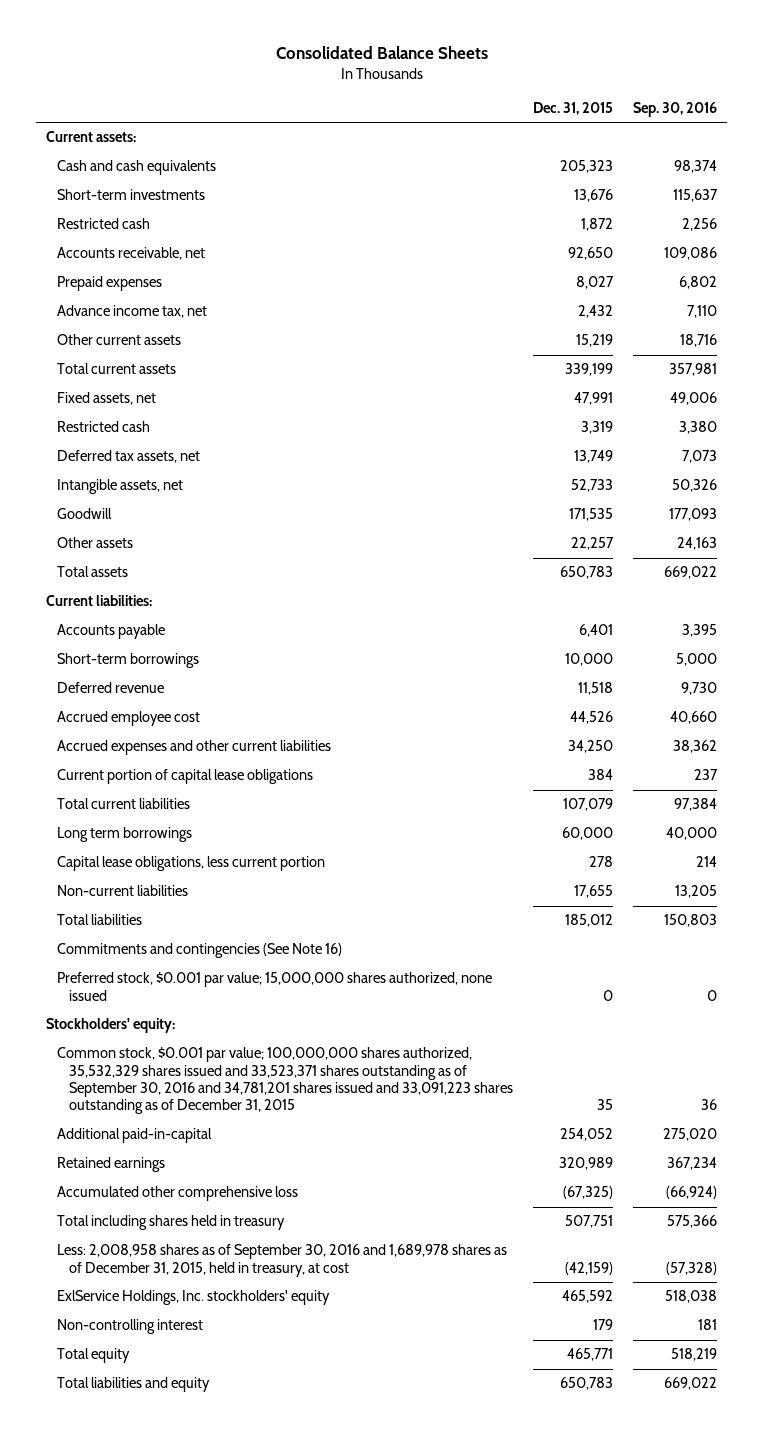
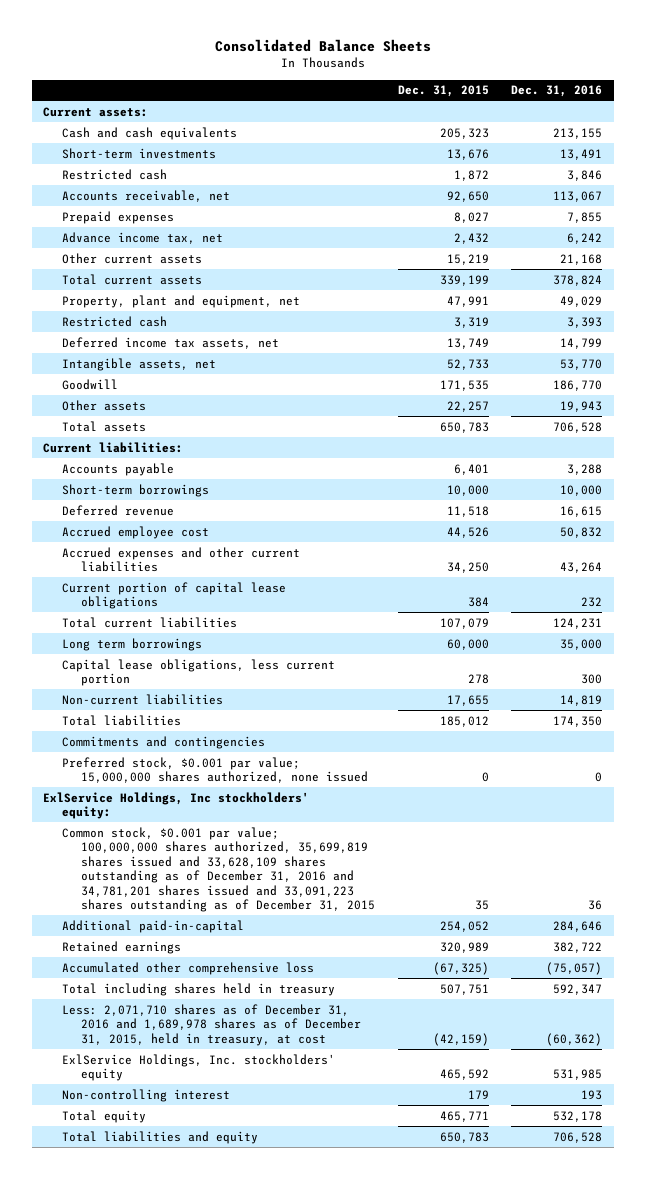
[632,101,717,117] Sep. 30, 2016 -> none
none -> [511,85,603,98] Dec. 31, 2016
[57,392,157,406] Fixed assets, net -> [62,294,301,308] Property, plant and equipment, net
[57,450,201,464] Deferred tax assets, net -> [62,336,280,349] Deferred income tax assets, net
[57,943,343,959] Commitments and contingencies (See Note 16) -> [62,735,266,749] Commitments and contingencies
[46,1018,176,1034] Stockholders' equity: -> [43,791,310,820] ExlService Holdings, Inc stockholders' equity:
[57,1047,513,1115] Common stock, $0.001 par value; 100,000,000 shares authorized, 35,532,329 shares issued and 33,523,371 shares outstanding as of September 30, 2016 and 34,781,201 shares issued and 33,091,223 shares outstanding as of December 31, 2015 -> [62,826,376,913] Common stock, $0.001 par value; 100,000,000 shares authorized, 35,699,819 shares issued and 33,628,109 shares outstanding as of December 31, 2016 and 34,781,201 shares issued and 33,091,223 shares outstanding as of December 31, 2015
[57,1244,508,1277] Less: 2,008,958 shares as of September 30, 2016 and 1,689,978 shares as of December 31, 2015, held in treasury, at cost -> [62,1003,362,1046] Less: 2,071,710 shares as of December 31, 2016 and 1,689,978 shares as of December 31, 2015, held in treasury, at cost

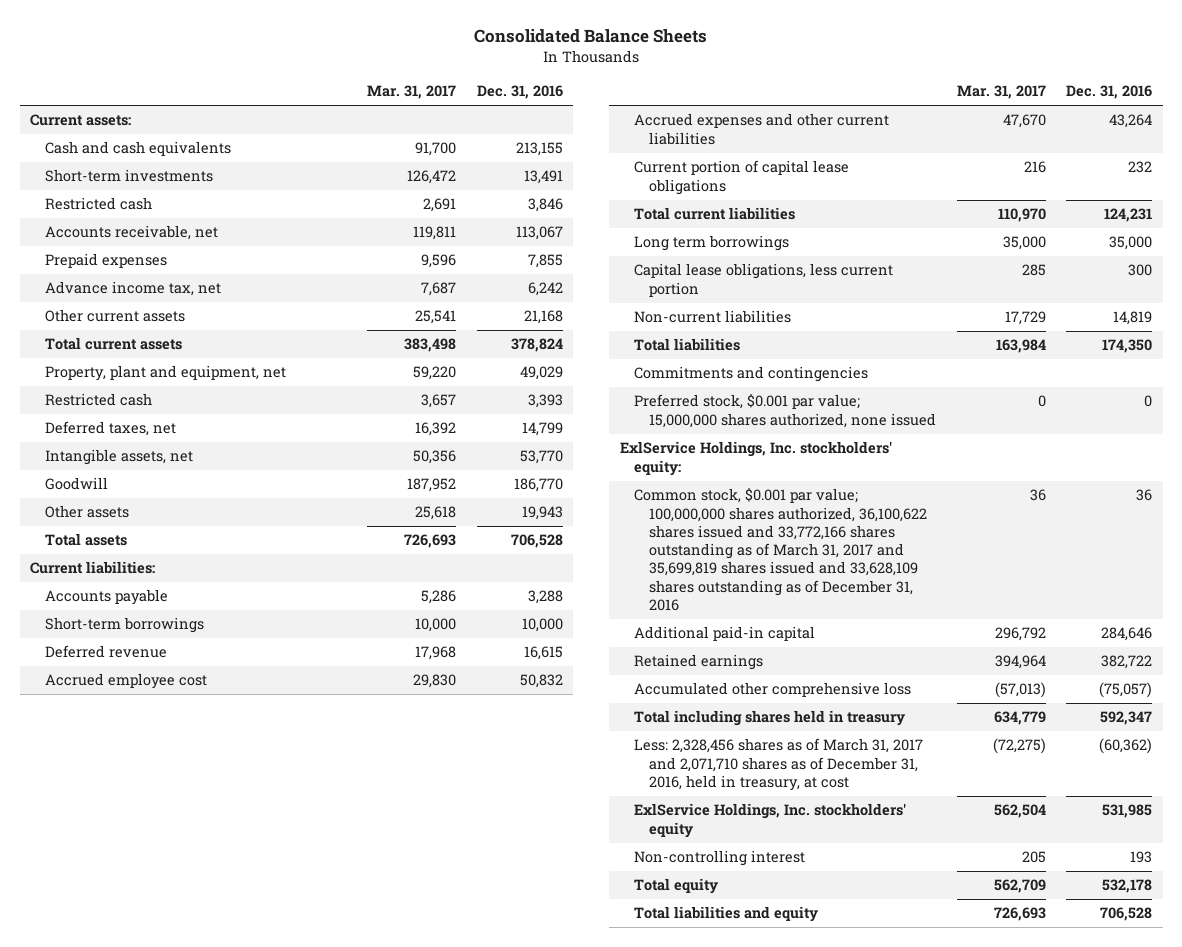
[397,85,489,98] Dec. 31, 2015 -> none
none -> [367,85,457,100] Mar. 31, 2017
[62,336,280,349] Deferred income tax assets, net -> [44,421,176,437] Deferred taxes, net
[43,791,310,820] ExlService Holdings, Inc stockholders' equity: -> [619,441,892,476] ExlService Holdings, Inc. stockholders' equity:
[62,826,376,913] Common stock, $0.001 par value; 100,000,000 shares authorized, 35,699,819 shares issued and 33,628,109 shares outstanding as of December 31, 2016 and 34,781,201 shares issued and 33,091,223 shares outstanding as of December 31, 2015 -> [634,488,928,611] Common stock, $0.001 par value; 100,000,000 shares authorized, 36,100,622 shares issued and 33,772,166 shares outstanding as of March 31, 2017 and 35,699,819 shares issued and 33,628,109 shares outstanding as of December 31, 2016
[62,919,245,933] Additional paid-in-capital -> [634,626,816,642] Additional paid-in capital
[62,1003,362,1046] Less: 2,071,710 shares as of December 31, 2016 and 1,689,978 shares as of December 31, 2015, held in treasury, at cost -> [634,738,924,791] Less: 2,328,456 shares as of March 31, 2017 and 2,071,710 shares as of December 31, 2016, held in treasury, at cost

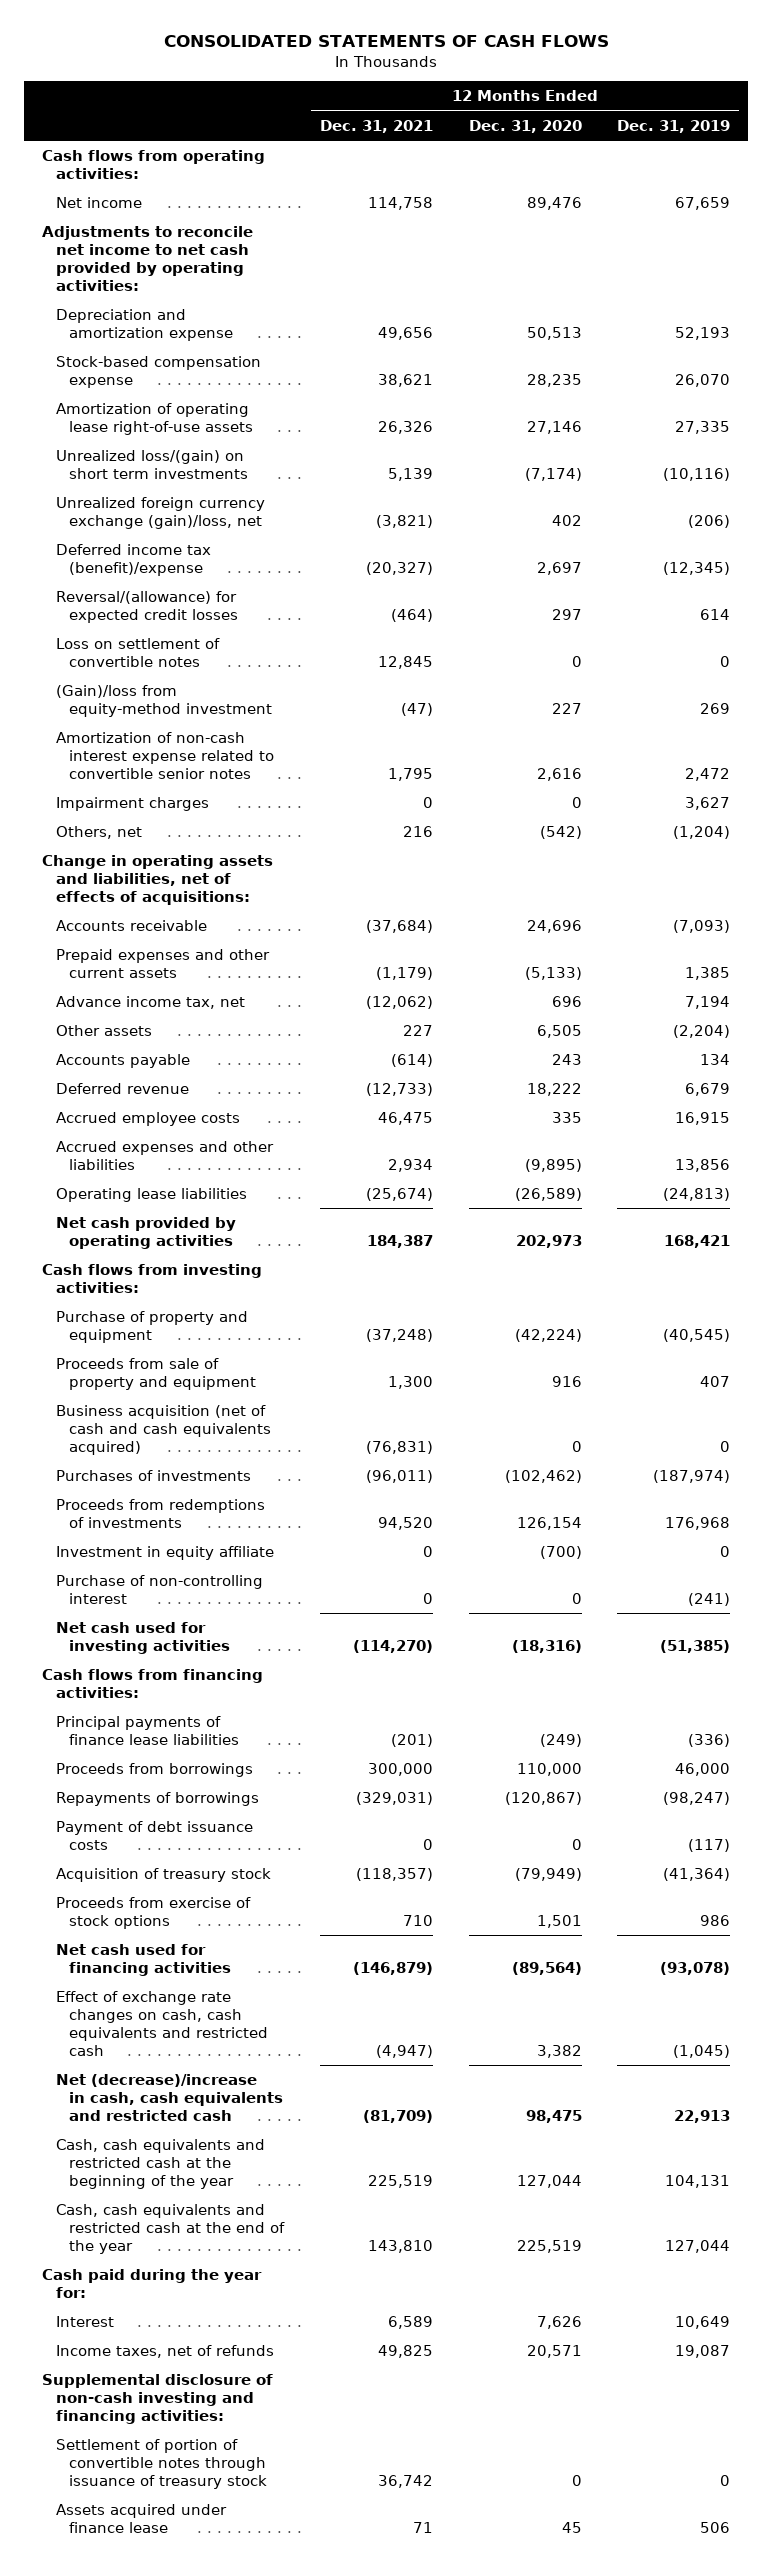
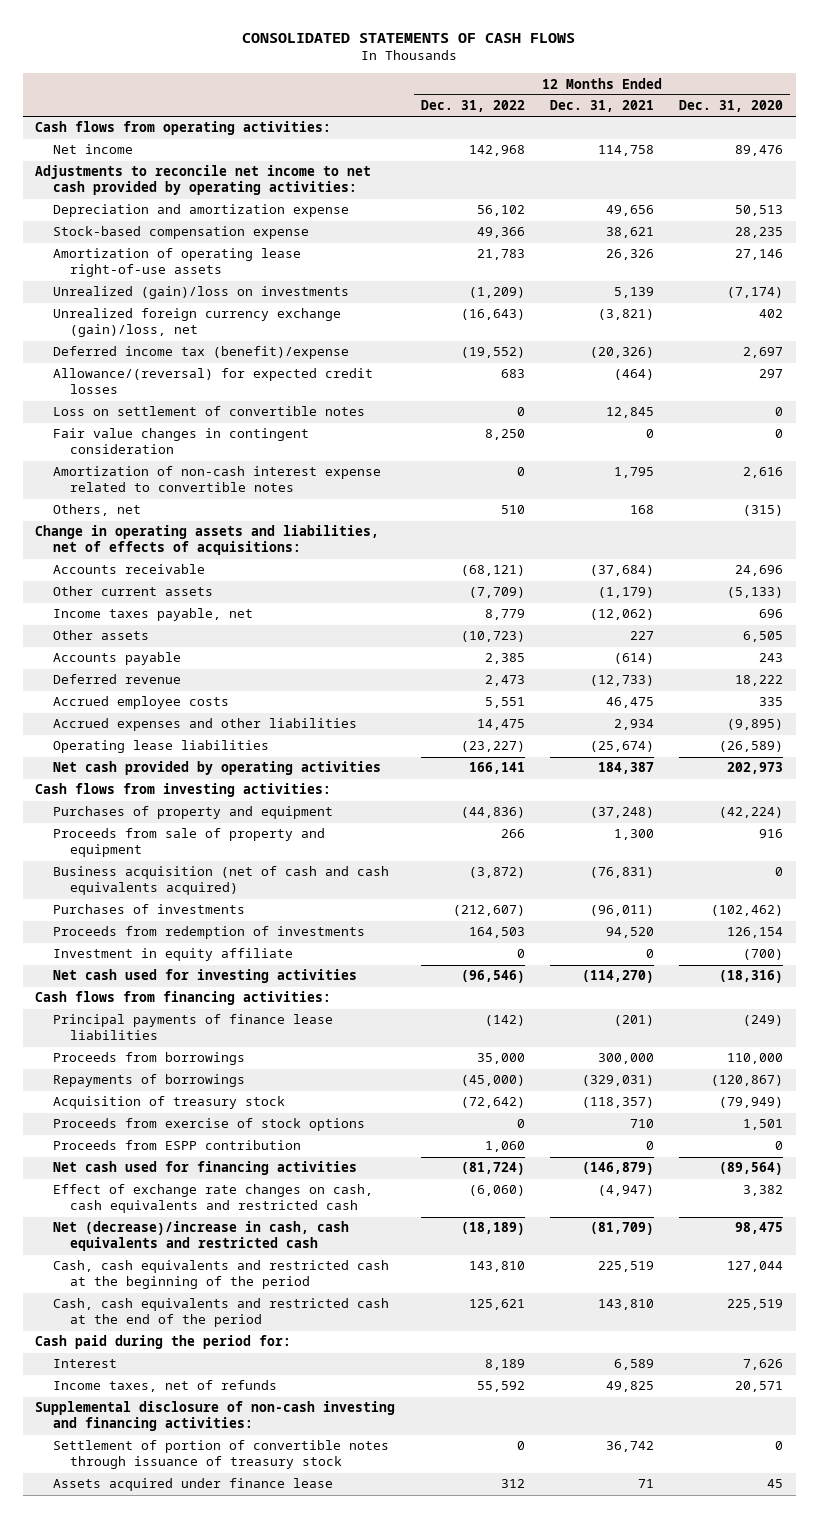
[617,119,731,133] Dec. 31, 2019 -> none
none -> [420,100,525,113] Dec. 31, 2022
[55,450,249,479] Unrealized loss/(gain) on short term investments -> [52,286,349,300] Unrealized (gain)/loss on investments
[365,561,433,575] (20,327) -> [589,347,654,359] (20,326)
[55,591,239,623] Reversal/(allowance) for expected credit losses -> [52,368,373,395] Allowance/(reversal) for expected credit losses
[55,685,273,717] (Gain)/loss from equity-method investment -> none
[55,797,209,812] Impairment charges -> none
none -> [52,428,309,455] Fair value changes in contingent consideration
[55,732,275,779] Amortization of non-cash interest expense related to convertible senior notes -> [52,466,381,493] Amortization of non-cash interest expense related to convertible notes
[402,826,433,838] 216 -> [629,505,654,515] 168
[539,826,582,840] (542) -> [743,505,784,517] (315)
[55,949,270,978] Prepaid expenses and other current assets -> [52,586,213,597] Other current assets
[55,996,245,1010] Advance income tax, net -> [52,608,253,622] Income taxes payable, net
[55,1311,248,1343] Purchase of property and equipment -> [52,806,333,820] Purchases of property and equipment
[55,1499,265,1528] Proceeds from redemptions of investments -> [52,926,365,940] Proceeds from redemption of investments
[55,1575,263,1604] Purchase of non-controlling interest -> none
[55,1821,253,1850] Payment of debt issuance costs -> none
none -> [52,1140,301,1151] Proceeds from ESPP contribution
[55,2139,265,2189] Cash, cash equivalents and restricted cash at the beginning of the year -> [52,1260,389,1290] Cash, cash equivalents and restricted cash at the beginning of the period
[55,2204,286,2254] Cash, cash equivalents and restricted cash at the end of the year -> [52,1298,389,1328] Cash, cash equivalents and restricted cash at the end of the period
[42,2269,263,2298] Cash paid during the year for: -> [35,1335,292,1350] Cash paid during the period for:

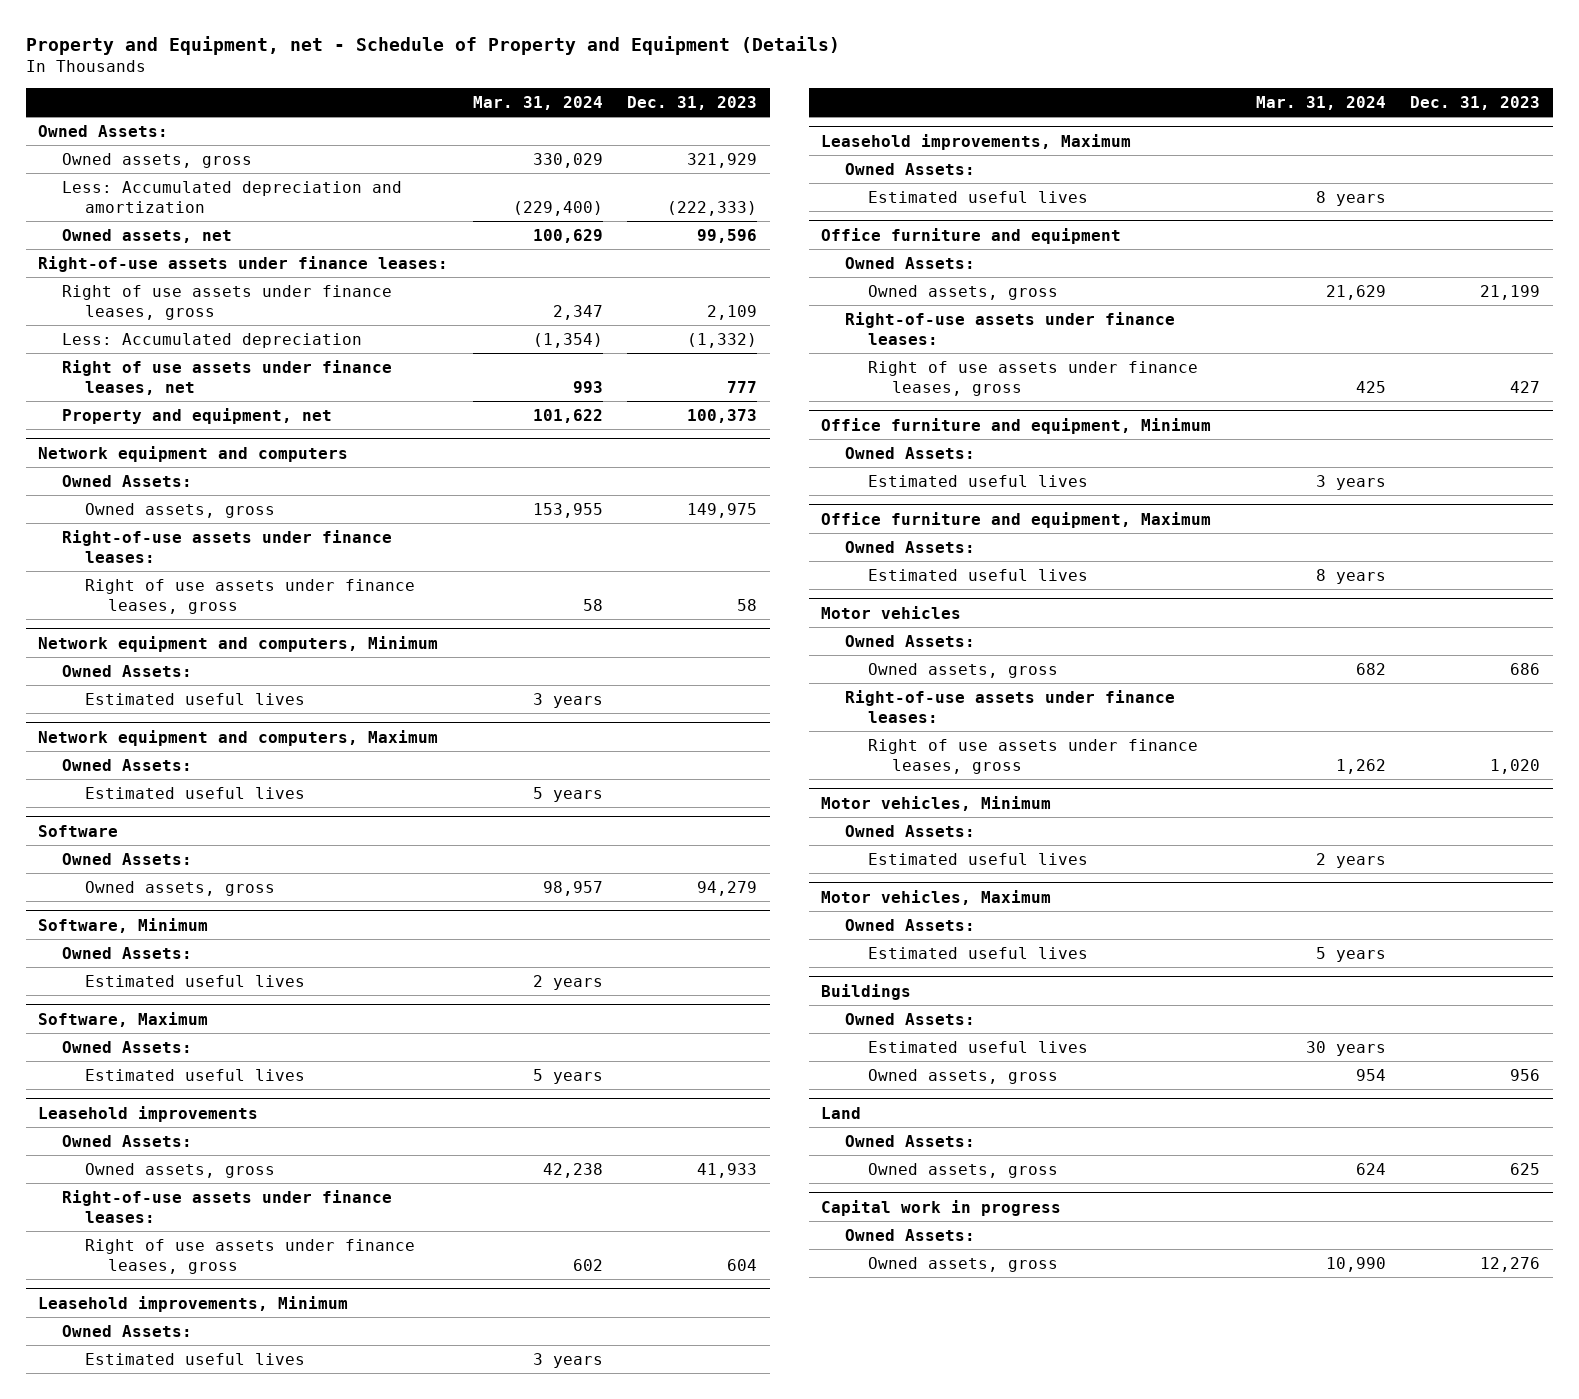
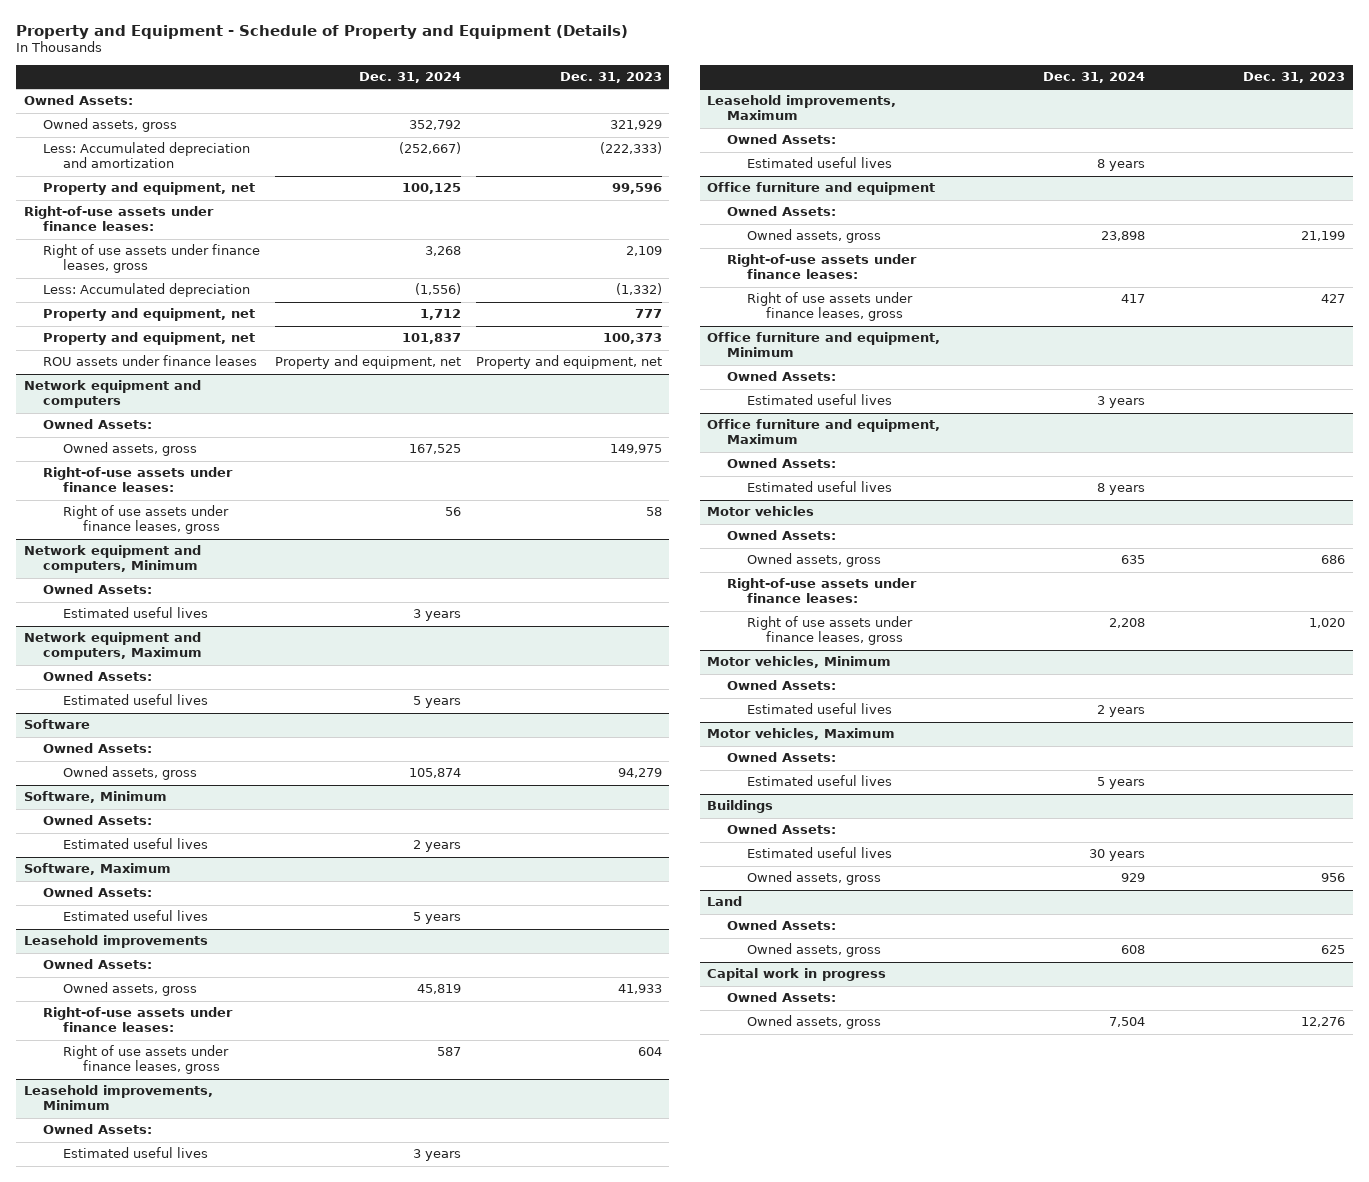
[26,35,841,55] Property and Equipment, net - Schedule of Property and Equipment (Details) -> [16,24,629,39] Property and Equipment - Schedule of Property and Equipment (Details)
[472,95,603,110] Mar. 31, 2024 -> none
none -> [358,72,461,84] Dec. 31, 2024
[61,228,232,243] Owned assets, net -> [43,182,256,196] Property and equipment, net
[61,359,392,395] Right of use assets under finance leases, net -> [43,308,256,322] Property and equipment, net
none -> [43,355,258,367] ROU assets under finance leases

